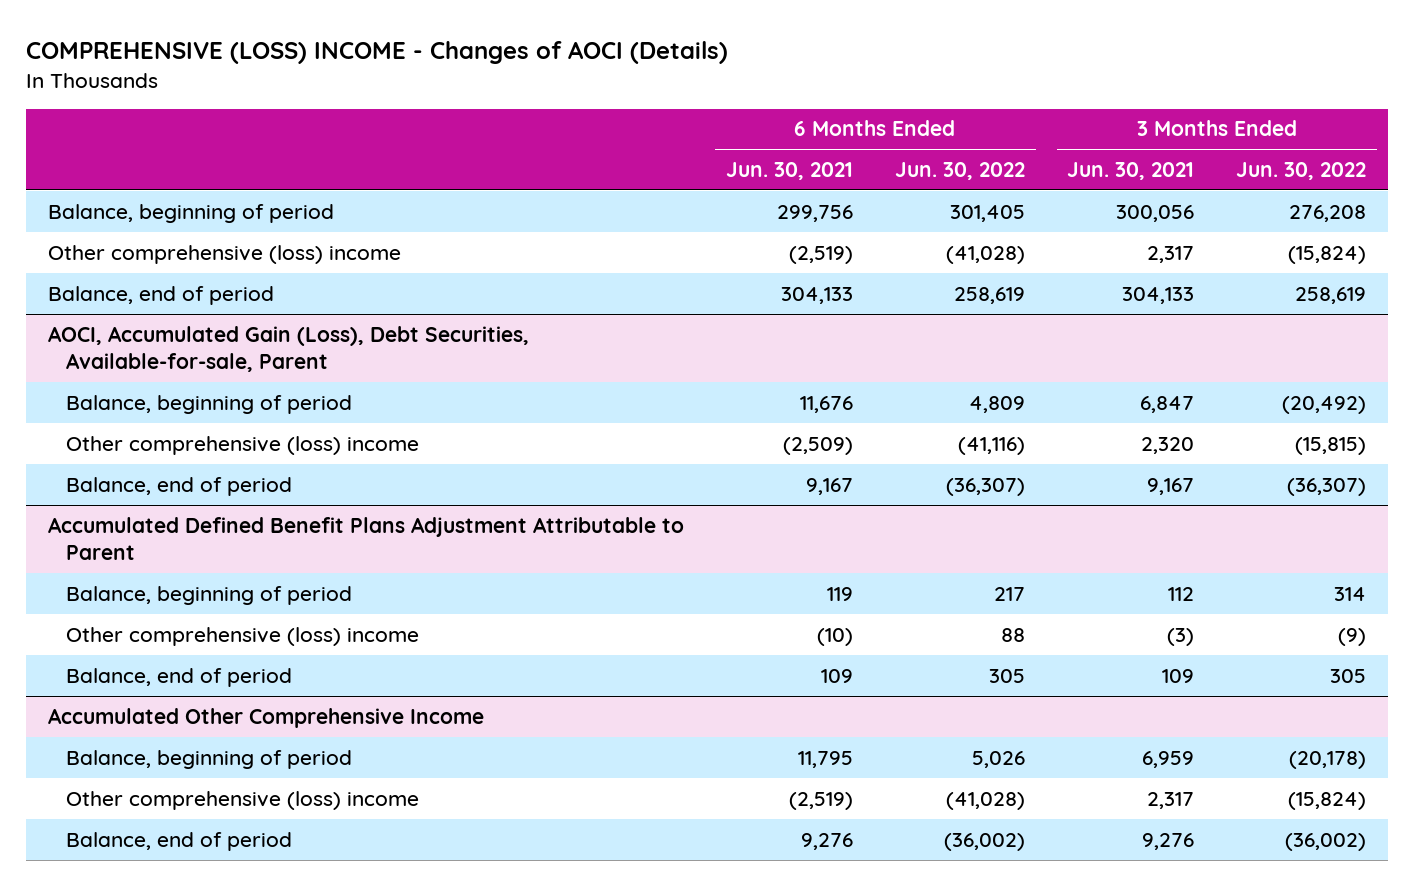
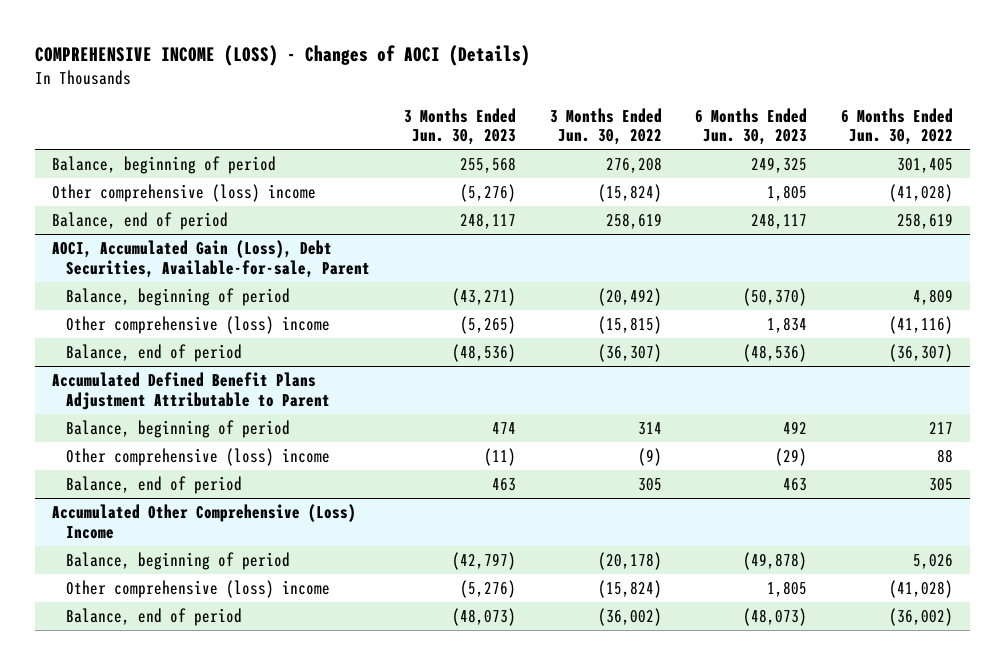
[26,41,729,65] COMPREHENSIVE (LOSS) INCOME - Changes of AOCI (Details) -> [34,45,530,67] COMPREHENSIVE INCOME (LOSS) - Changes of AOCI (Details)
[725,161,853,180] Jun. 30, 2021 -> none
[1067,161,1195,180] Jun. 30, 2021 -> none
none -> [403,107,516,146] 3 Months Ended Jun. 30, 2023
none -> [695,107,808,146] 6 Months Ended Jun. 30, 2023
[47,707,484,728] Accumulated Other Comprehensive Income -> [51,503,356,539] Accumulated Other Comprehensive (Loss) Income

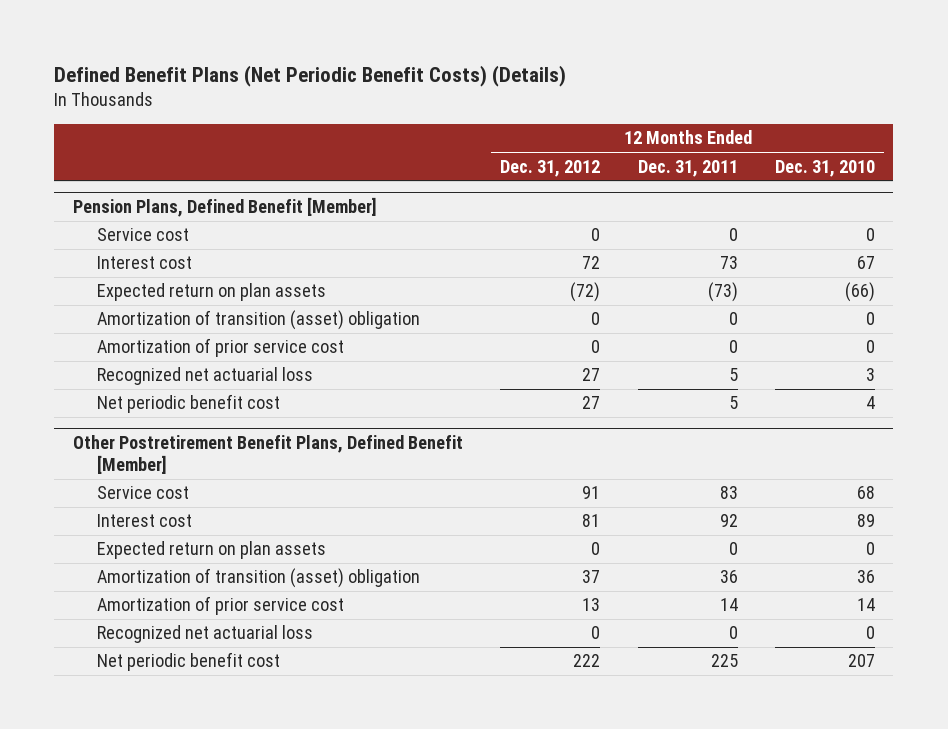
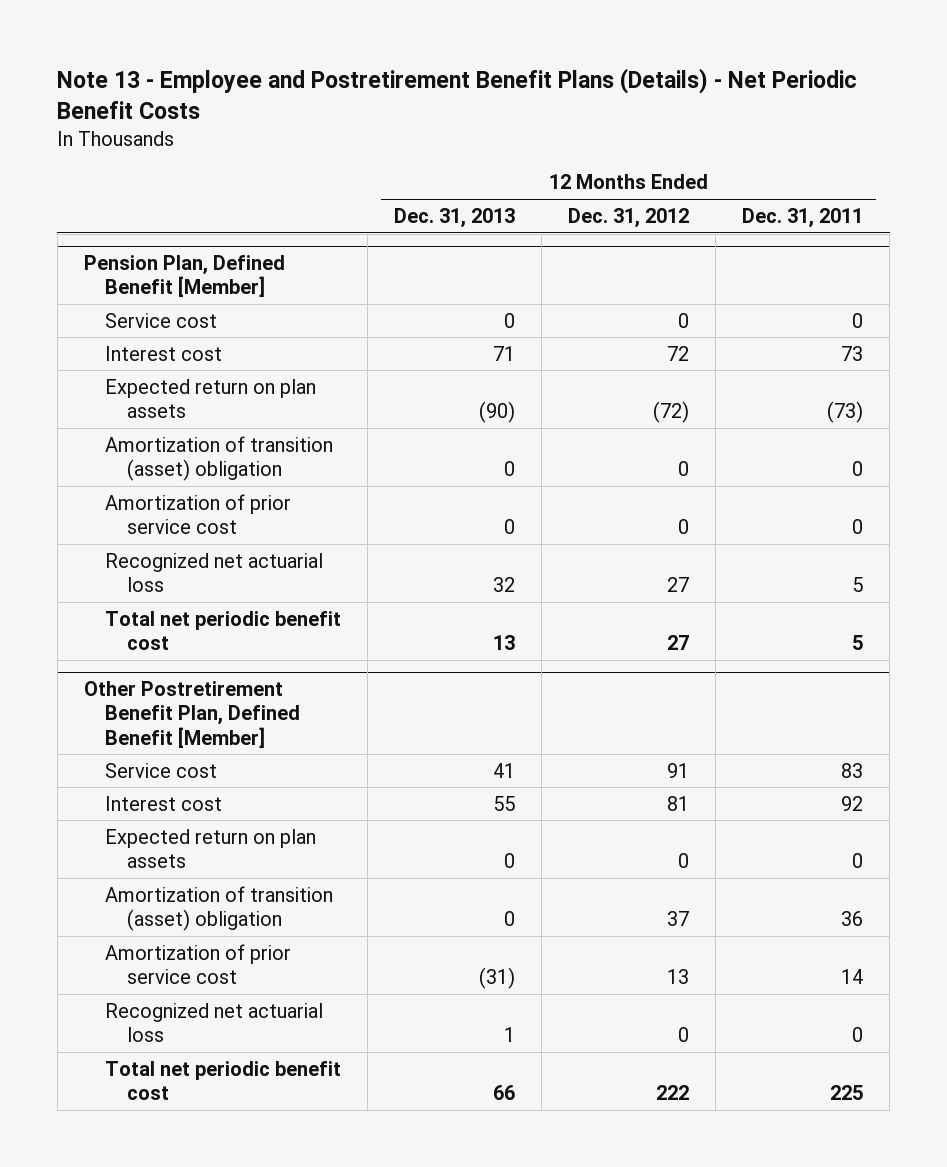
[54,64,567,87] Defined Benefit Plans (Net Periodic Benefit Costs) (Details) -> [57,68,858,120] Note 13 - Employee and Postretirement Benefit Plans (Details) - Net Periodic Benefit Costs
[774,159,875,177] Dec. 31, 2010 -> none
none -> [394,207,516,228] Dec. 31, 2013
[72,196,377,217] Pension Plans, Defined Benefit [Member] -> [83,254,285,298] Pension Plan, Defined Benefit [Member]
[97,394,281,414] Net periodic benefit cost -> [105,610,342,651] Total net periodic benefit cost
[72,434,463,475] Other Postretirement Benefit Plans, Defined Benefit [Member] -> [83,680,301,748] Other Postretirement Benefit Plan, Defined Benefit [Member]
[97,652,281,672] Net periodic benefit cost -> [105,1060,342,1101] Total net periodic benefit cost

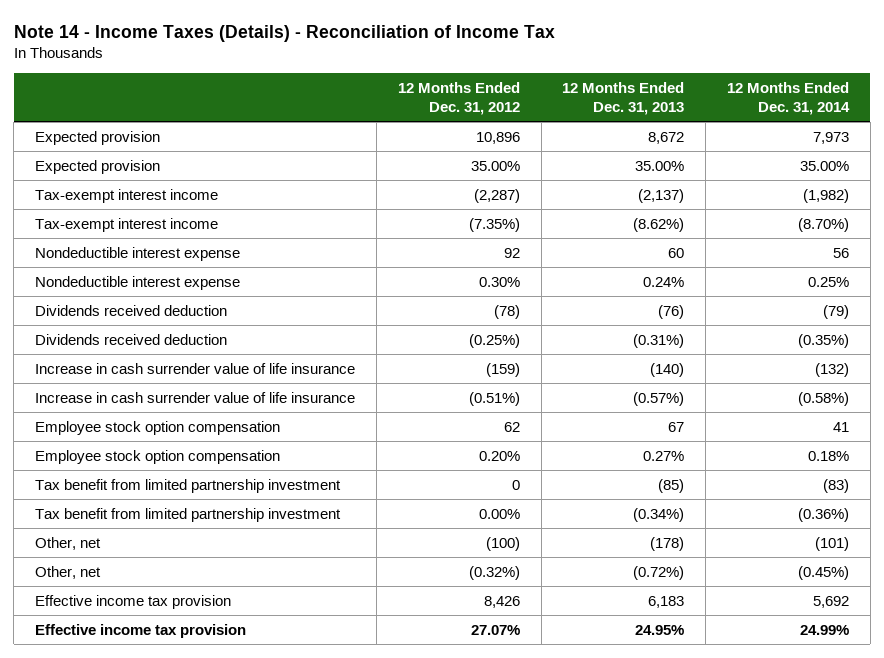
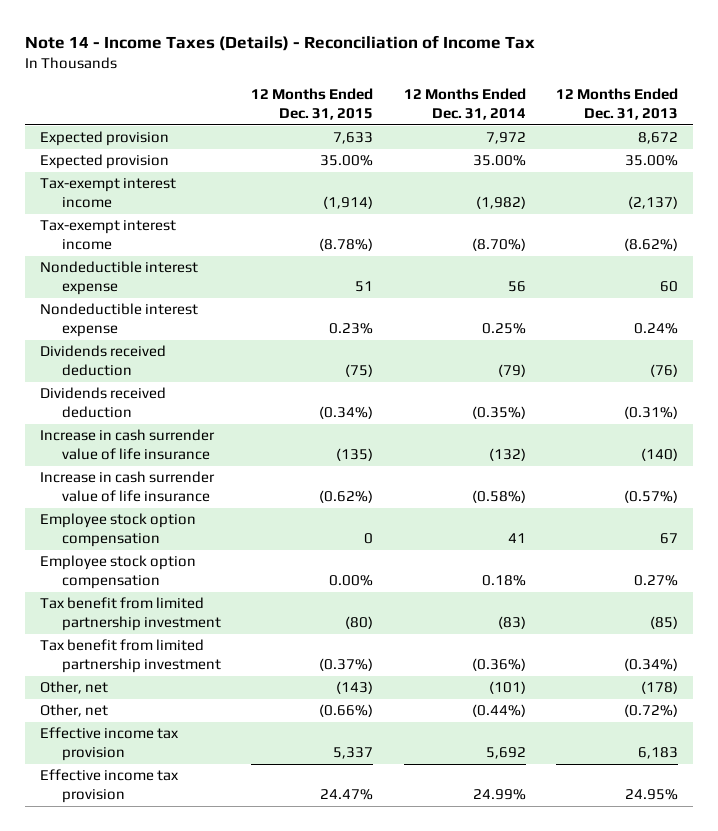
[397,82,520,116] 12 Months Ended Dec. 31, 2012 -> none
none -> [251,88,374,121] 12 Months Ended Dec. 31, 2015
[812,131,849,144] 7,973 -> [485,132,526,145] 7,972
[797,565,849,580] (0.45%) -> [471,704,526,718] (0.44%)

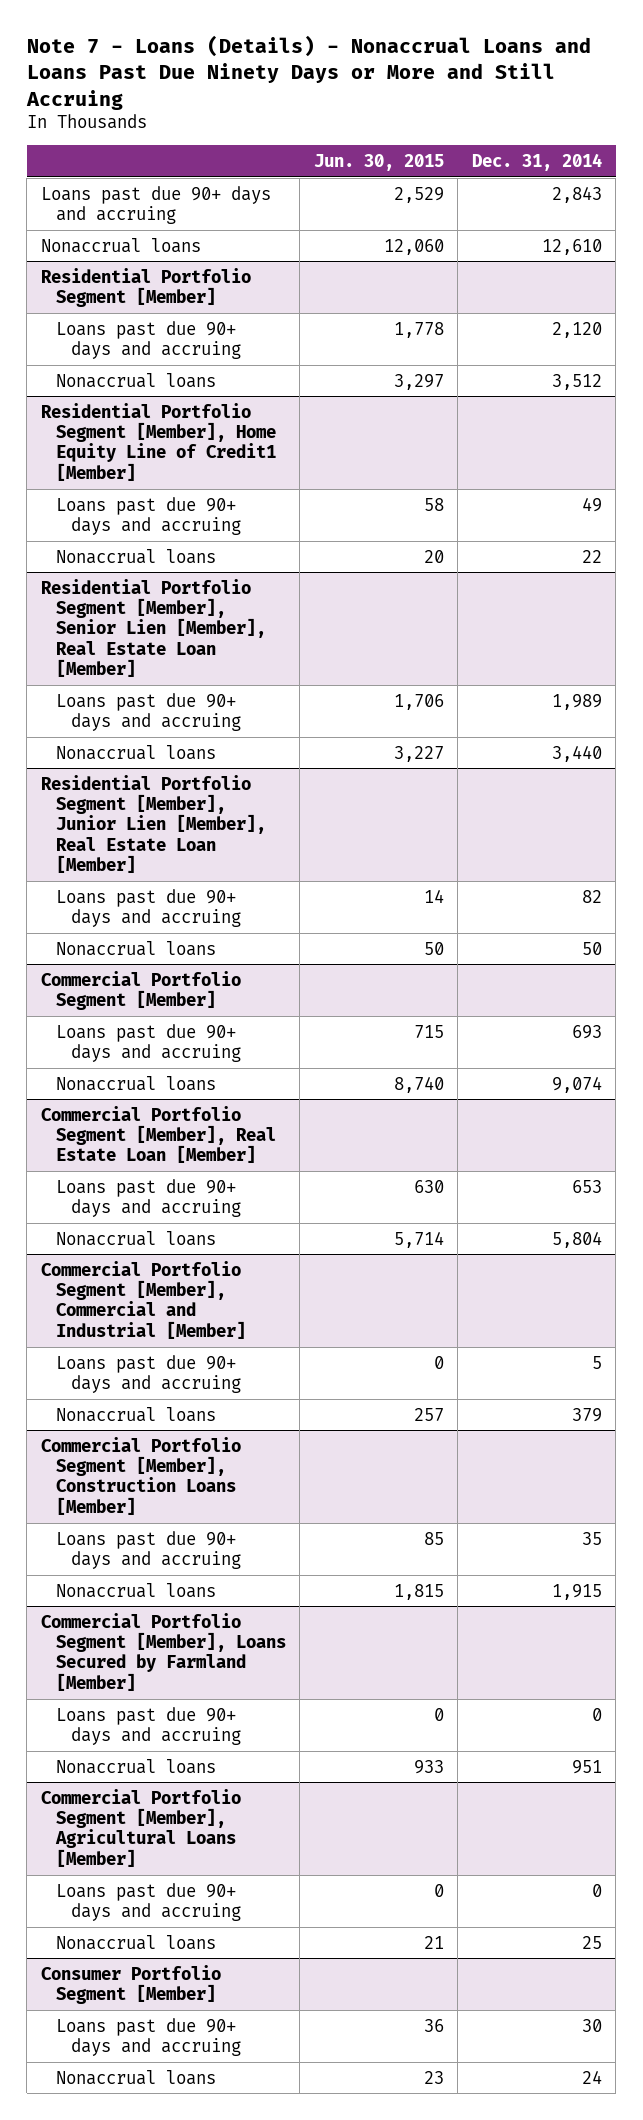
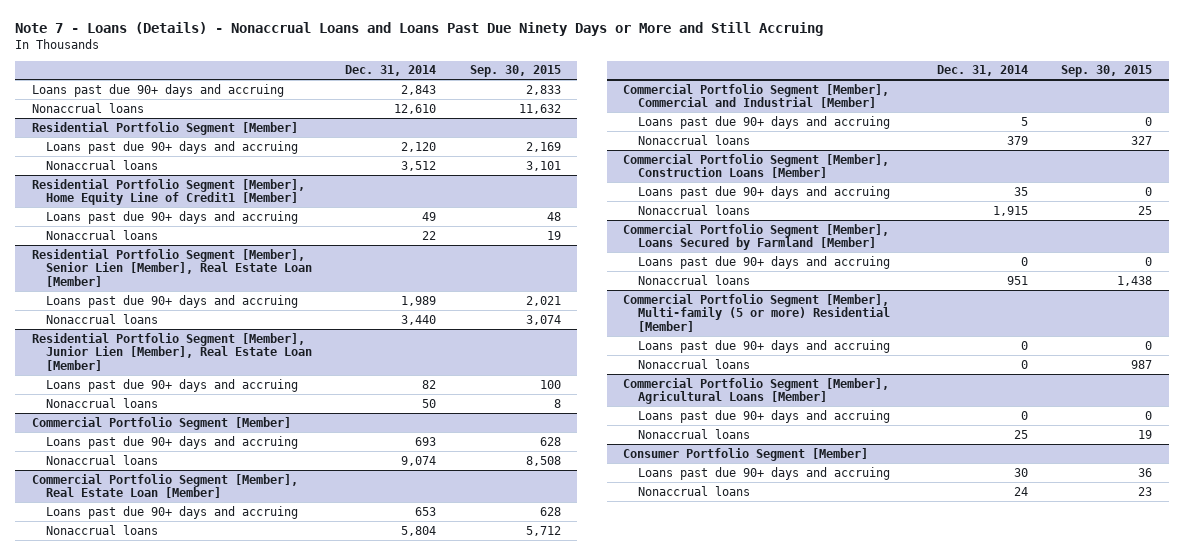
[313,153,444,171] Jun. 30, 2015 -> none
none -> [469,65,561,78] Sep. 30, 2015
none -> [623,293,890,332] Commercial Portfolio Segment [Member], Multi-family (5 or more) Residential [Member]
none -> [637,339,890,353] Loans past due 90+ days and accruing
none -> [637,358,750,369] Nonaccrual loans

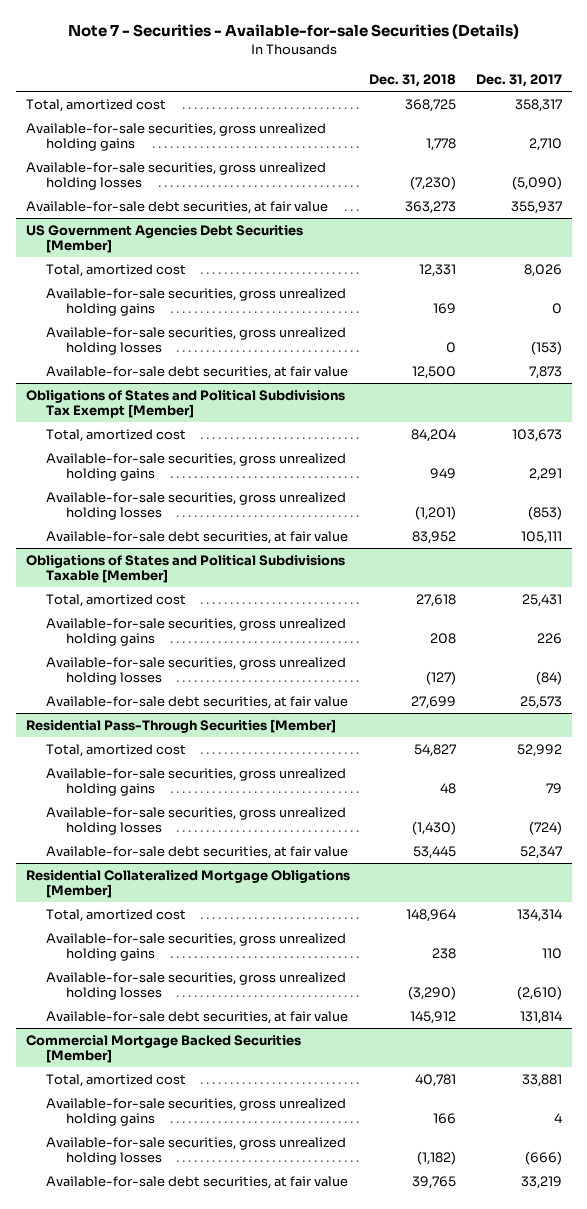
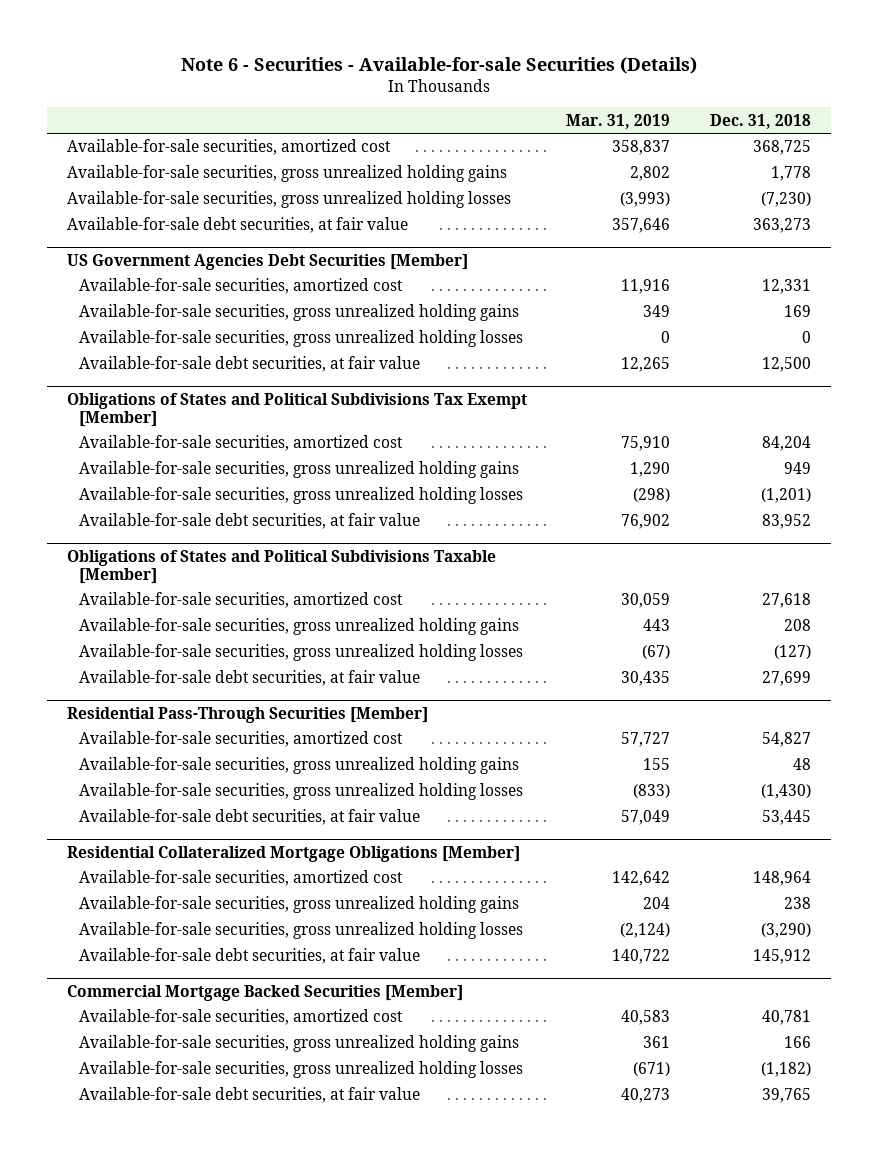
[67,24,519,40] Note 7 - Securities - Available-for-sale Securities (Details) -> [180,57,697,75] Note 6 - Securities - Available-for-sale Securities (Details)
[475,73,562,87] Dec. 31, 2017 -> none
none -> [566,113,671,129] Mar. 31, 2019
[25,98,166,112] Total, amortized cost -> [66,139,391,156] Available-for-sale securities, amortized cost
[45,263,186,277] Total, amortized cost -> [78,278,403,295] Available-for-sale securities, amortized cost
[45,428,186,442] Total, amortized cost -> [78,435,403,452] Available-for-sale securities, amortized cost
[45,593,186,607] Total, amortized cost -> [78,592,403,609] Available-for-sale securities, amortized cost
[45,743,186,757] Total, amortized cost -> [78,731,403,748] Available-for-sale securities, amortized cost
[45,908,186,922] Total, amortized cost -> [78,870,403,887] Available-for-sale securities, amortized cost
[45,1073,186,1087] Total, amortized cost -> [78,1009,403,1026] Available-for-sale securities, amortized cost

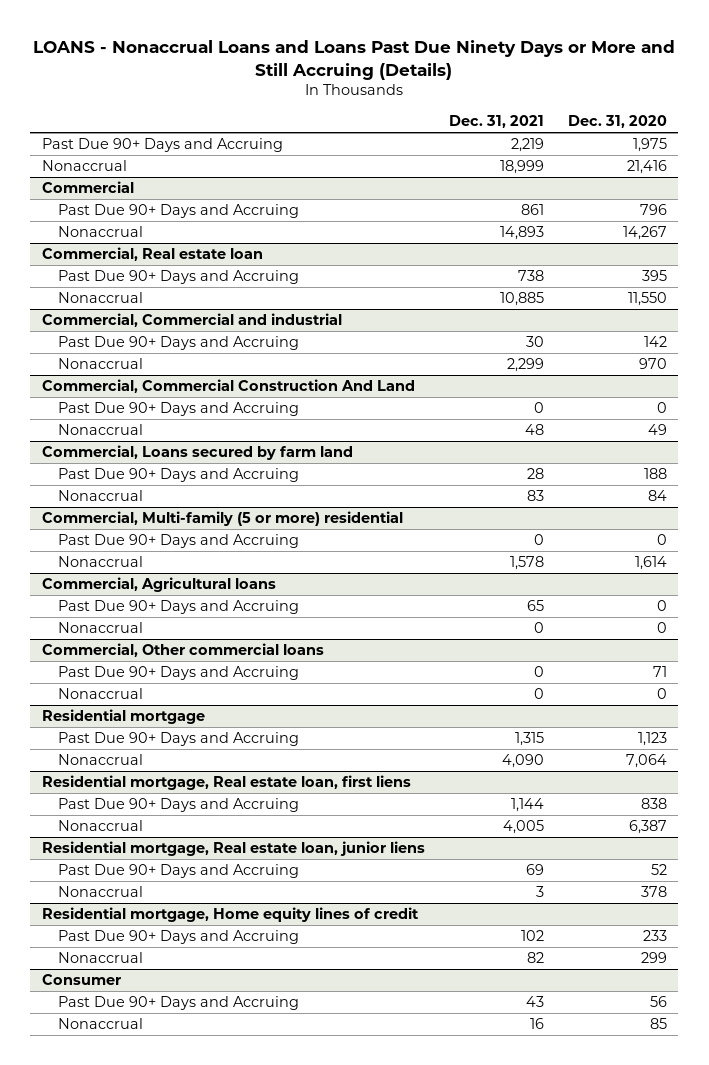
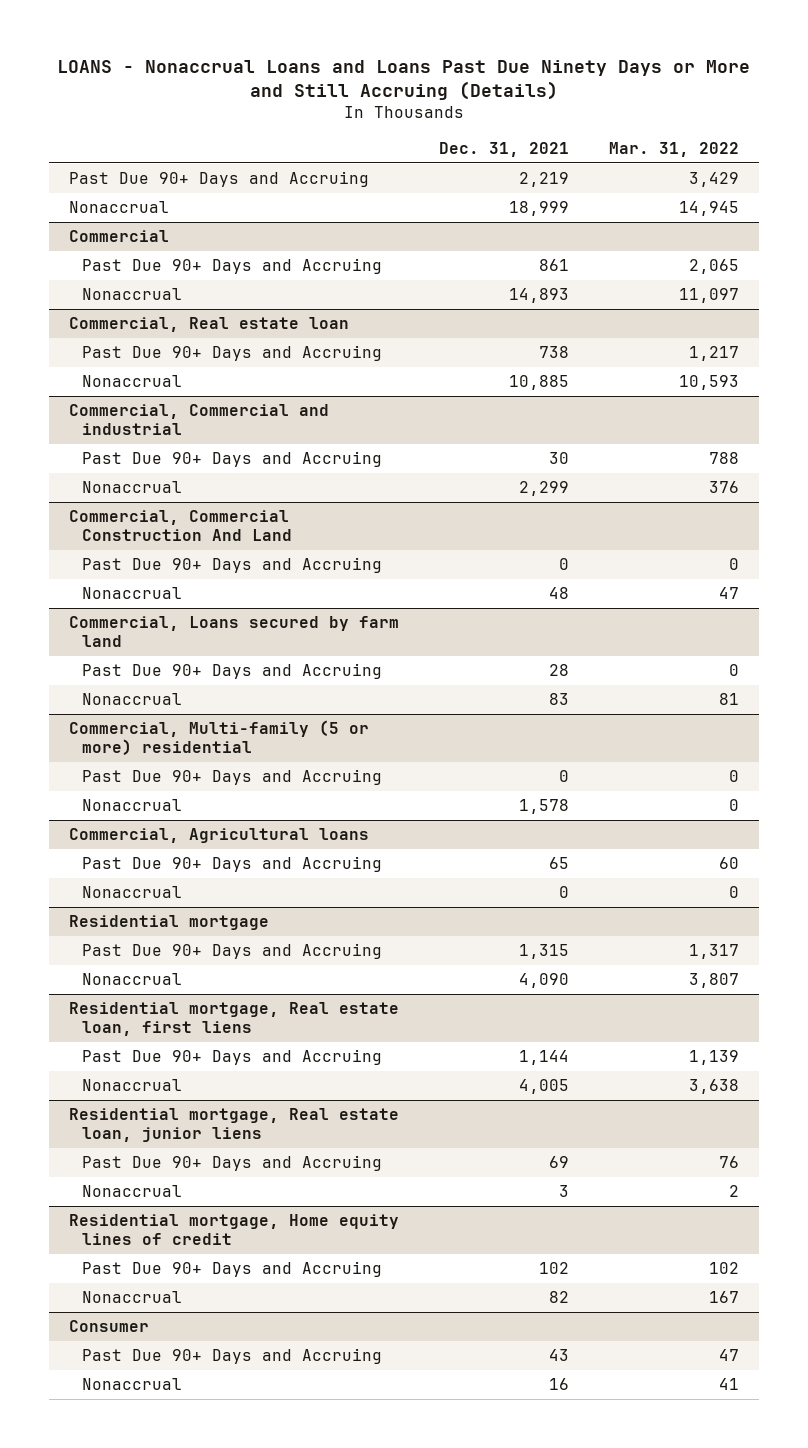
[567,115,667,129] Dec. 31, 2020 -> none
none -> [609,142,740,158] Mar. 31, 2022
[42,643,325,658] Commercial, Other commercial loans -> none
[57,666,299,681] Past Due 90+ Days and Accruing -> none
[57,688,143,700] Nonaccrual -> none

